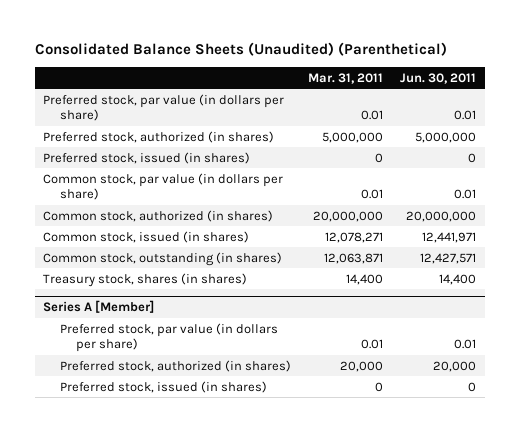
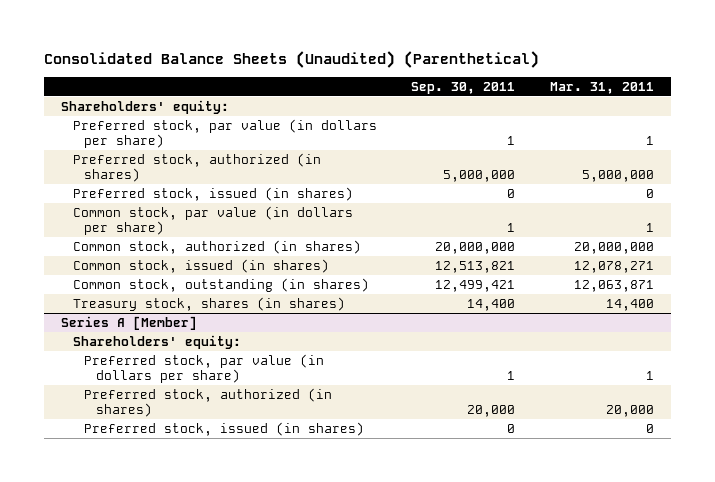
[400,72,477,84] Jun. 30, 2011 -> none
none -> [411,81,516,94] Sep. 30, 2011
none -> [61,99,230,114] Shareholders' equity:
[360,110,383,121] 0.01 -> [645,136,654,146] 1
[360,189,383,200] 0.01 -> [645,223,654,233] 1
none -> [72,334,241,349] Shareholders' equity:
[360,339,383,350] 0.01 -> [645,371,654,381] 1

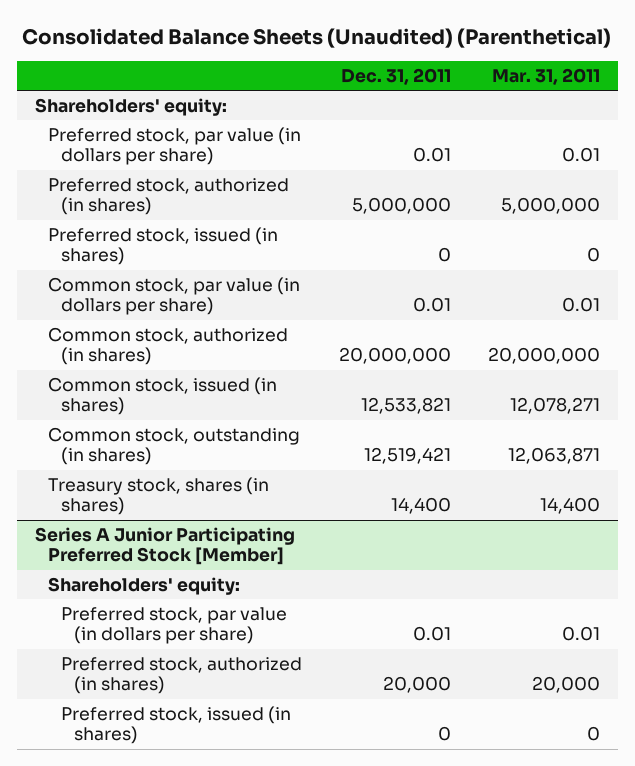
[411,81,516,94] Sep. 30, 2011 -> none
none -> [340,67,451,85] Dec. 31, 2011
[645,136,654,146] 1 -> [561,147,600,163] 0.01
[645,223,654,233] 1 -> [561,297,600,313] 0.01
[61,315,198,330] Series A [Member] -> none
none -> [35,527,296,566] Series A Junior Participating Preferred Stock [Member]
[645,371,654,381] 1 -> [561,626,600,642] 0.01

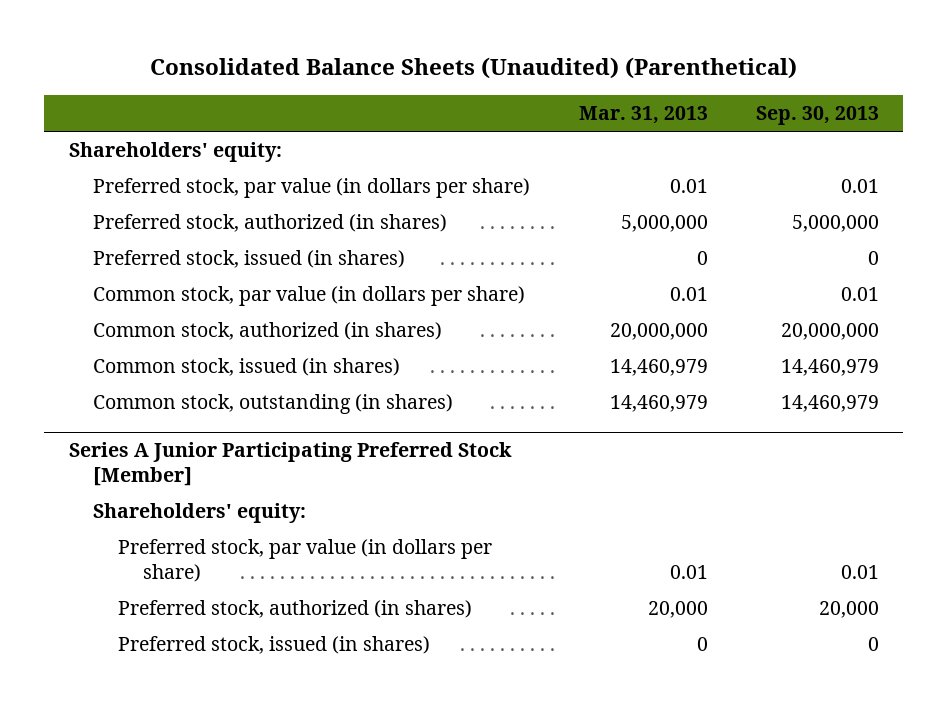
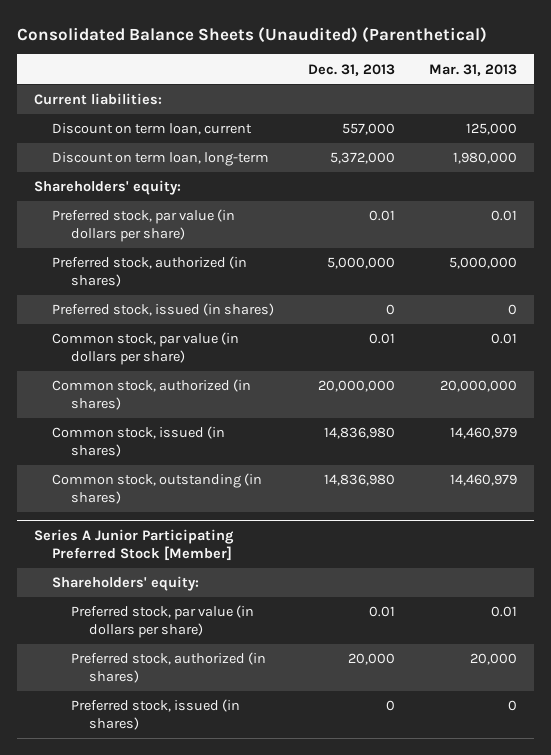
[756,105,880,125] Sep. 30, 2013 -> none
none -> [308,63,396,76] Dec. 31, 2013
none -> [33,93,162,106] Current liabilities:
none -> [52,123,253,136] Discount on term loan, current
none -> [52,152,270,167] Discount on term loan, long-term

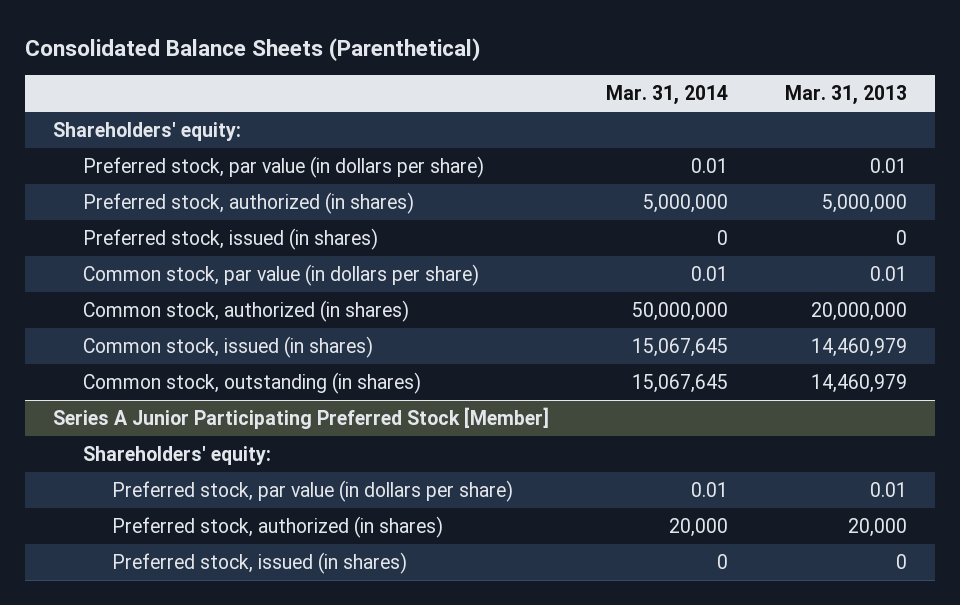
[16,26,487,43] Consolidated Balance Sheets (Unaudited) (Parenthetical) -> [25,37,481,61] Consolidated Balance Sheets (Parenthetical)
[308,63,396,76] Dec. 31, 2013 -> none
none -> [606,85,729,106] Mar. 31, 2014
[33,93,162,106] Current liabilities: -> none
[52,123,253,136] Discount on term loan, current -> none
[52,152,270,167] Discount on term loan, long-term -> none

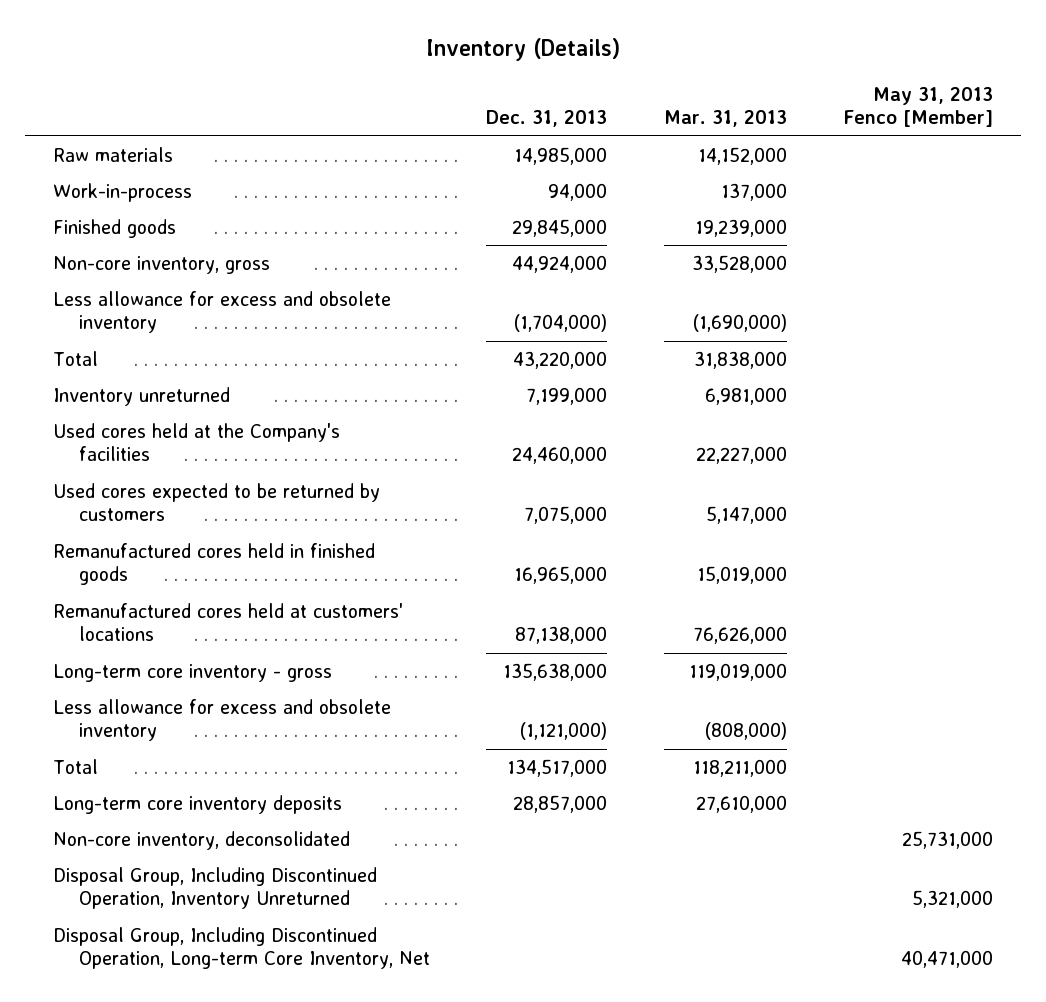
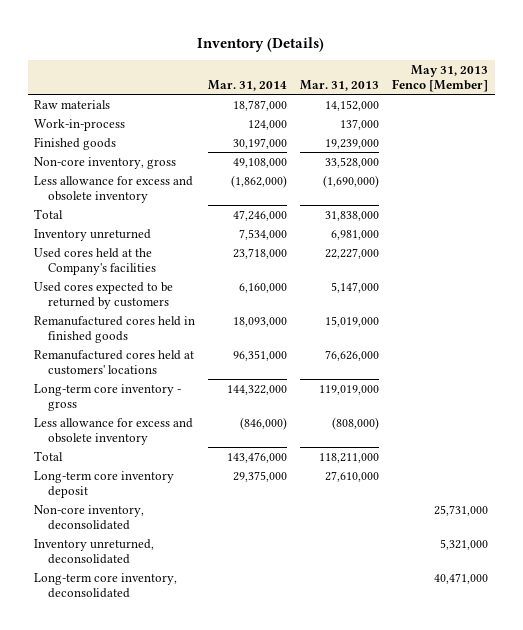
[486,110,608,128] Dec. 31, 2013 -> none
none -> [208,80,288,92] Mar. 31, 2014
[53,794,343,814] Long-term core inventory deposits -> [34,470,175,498] Long-term core inventory deposit
[53,866,378,910] Disposal Group, Including Discontinued Operation, Inventory Unreturned -> [34,538,155,564] Inventory unreturned, deconsolidated
[53,926,430,970] Disposal Group, Including Discontinued Operation, Long-term Core Inventory, Net -> [34,572,178,598] Long-term core inventory, deconsolidated

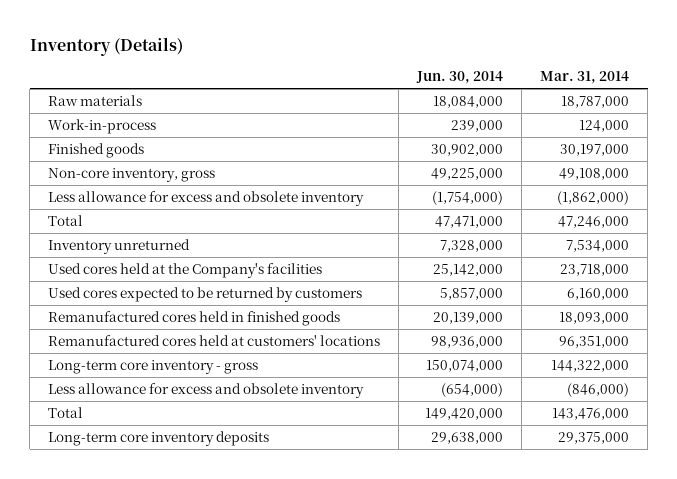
[300,80,380,92] Mar. 31, 2013 -> none
[392,65,489,93] May 31, 2013 Fenco [Member] -> none
none -> [416,71,504,85] Jun. 30, 2014
[34,504,145,530] Non-core inventory, deconsolidated -> none
[34,538,155,564] Inventory unreturned, deconsolidated -> none
[34,572,178,598] Long-term core inventory, deconsolidated -> none
[34,470,175,498] Long-term core inventory deposit -> [48,430,270,446] Long-term core inventory deposits

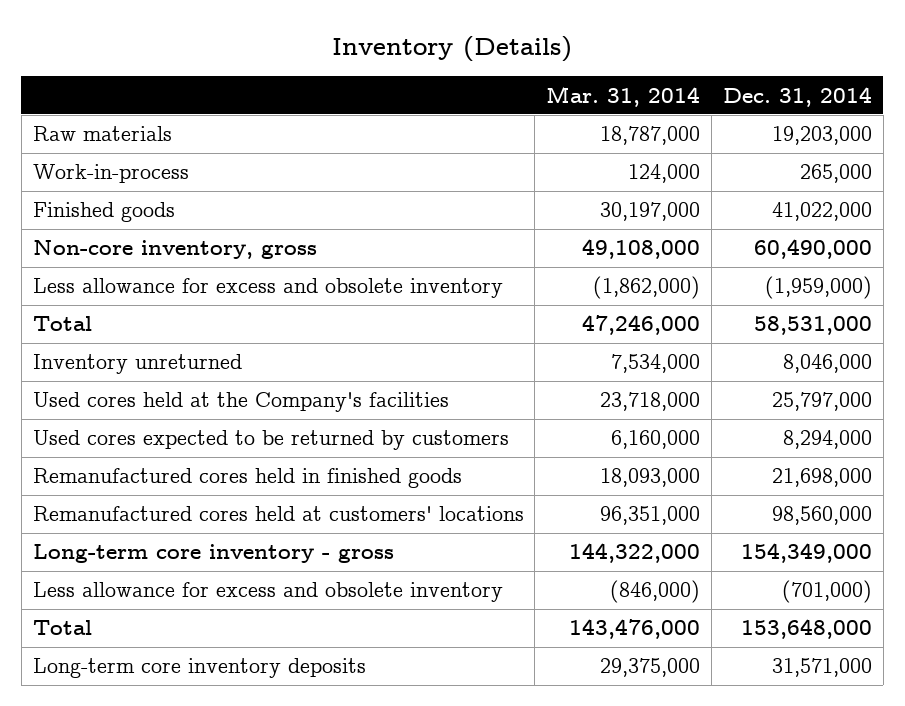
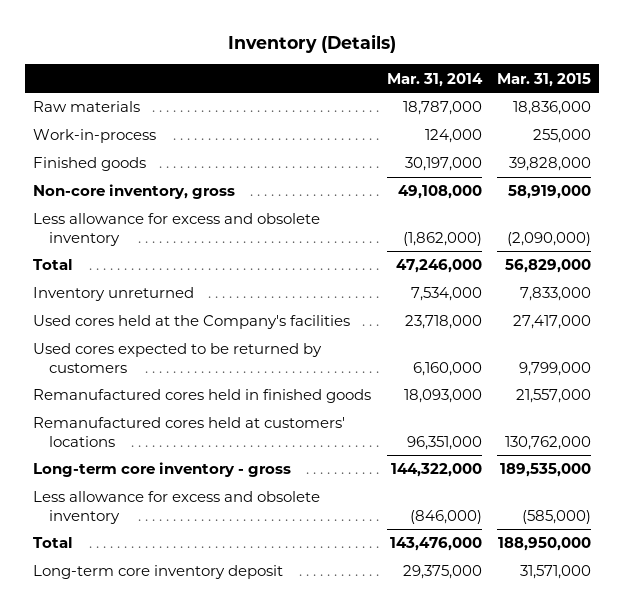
[722,86,872,107] Dec. 31, 2014 -> none
none -> [496,72,591,87] Mar. 31, 2015
[32,658,366,679] Long-term core inventory deposits -> [33,565,284,580] Long-term core inventory deposit

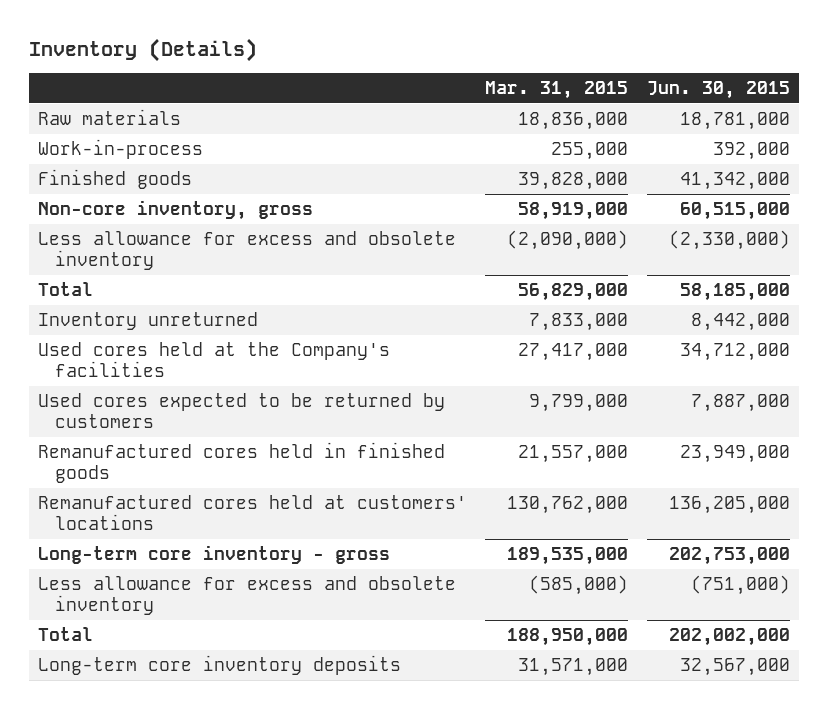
[386,72,483,87] Mar. 31, 2014 -> none
none -> [646,80,790,99] Jun. 30, 2015
[33,565,284,580] Long-term core inventory deposit -> [37,655,401,676] Long-term core inventory deposits

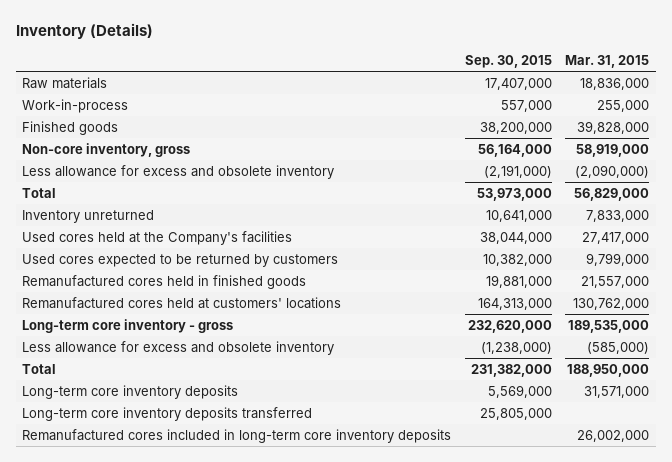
[646,80,790,99] Jun. 30, 2015 -> none
none -> [464,55,552,69] Sep. 30, 2015
none -> [22,406,313,421] Long-term core inventory deposits transferred
none -> [22,428,452,443] Remanufactured cores included in long-term core inventory deposits

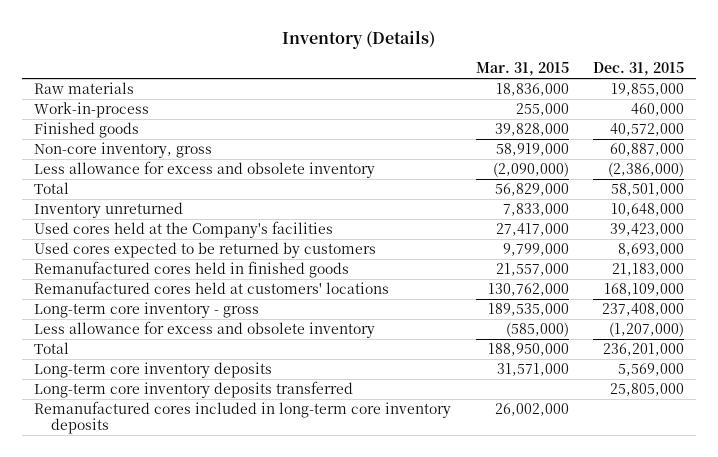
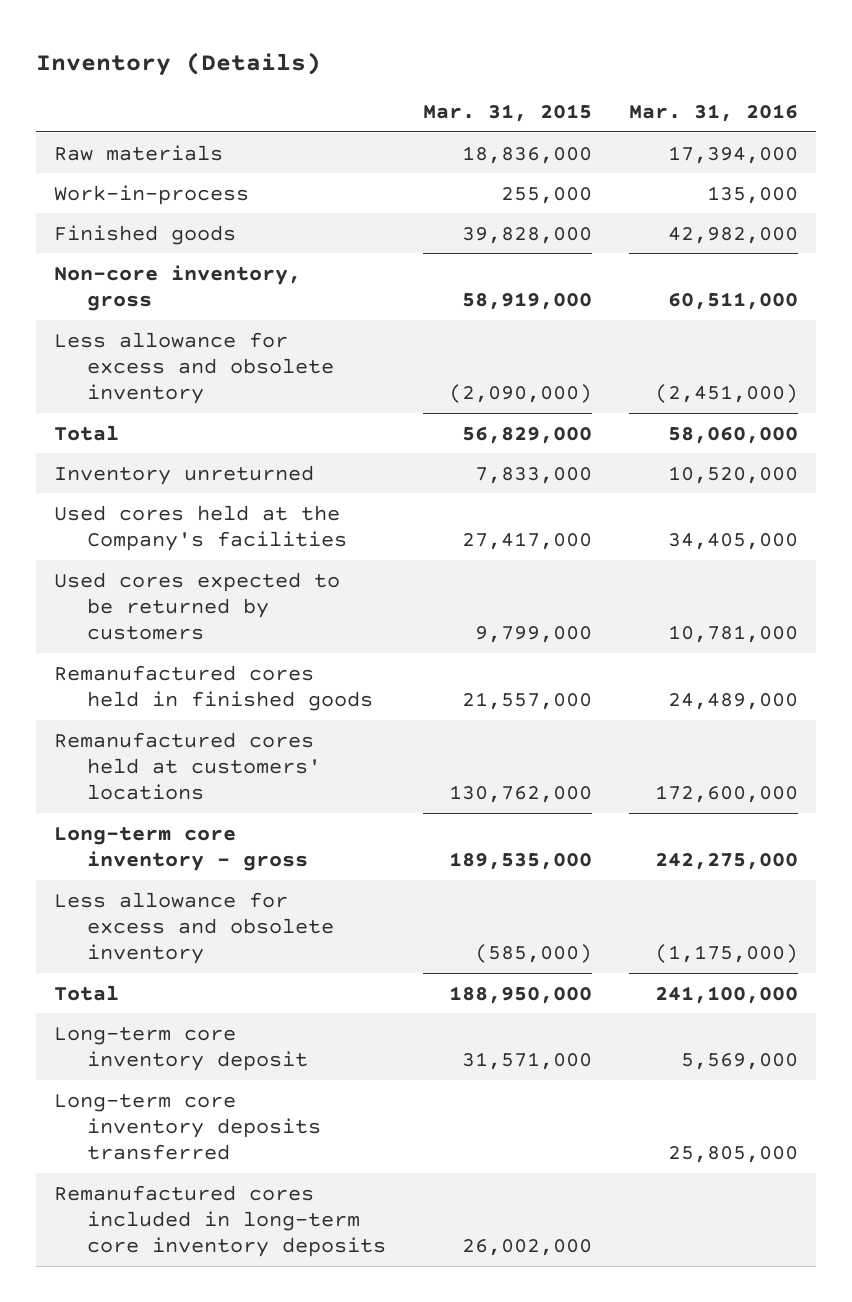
[592,61,684,76] Dec. 31, 2015 -> none
none -> [629,104,799,123] Mar. 31, 2016
[34,362,273,379] Long-term core inventory deposits -> [53,1026,309,1072] Long-term core inventory deposit

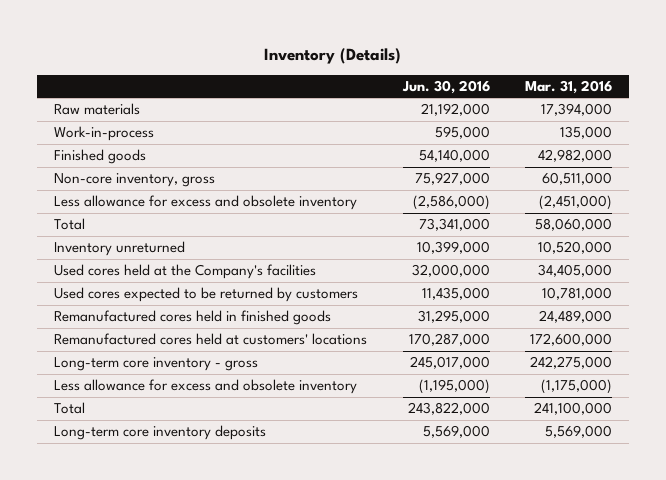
[423,104,593,123] Mar. 31, 2015 -> none
none -> [401,79,490,94] Jun. 30, 2016
[53,1093,322,1161] Long-term core inventory deposits transferred -> none
[53,1184,387,1258] Remanufactured cores included in long-term core inventory deposits -> none
[53,1026,309,1072] Long-term core inventory deposit -> [54,425,267,441] Long-term core inventory deposits

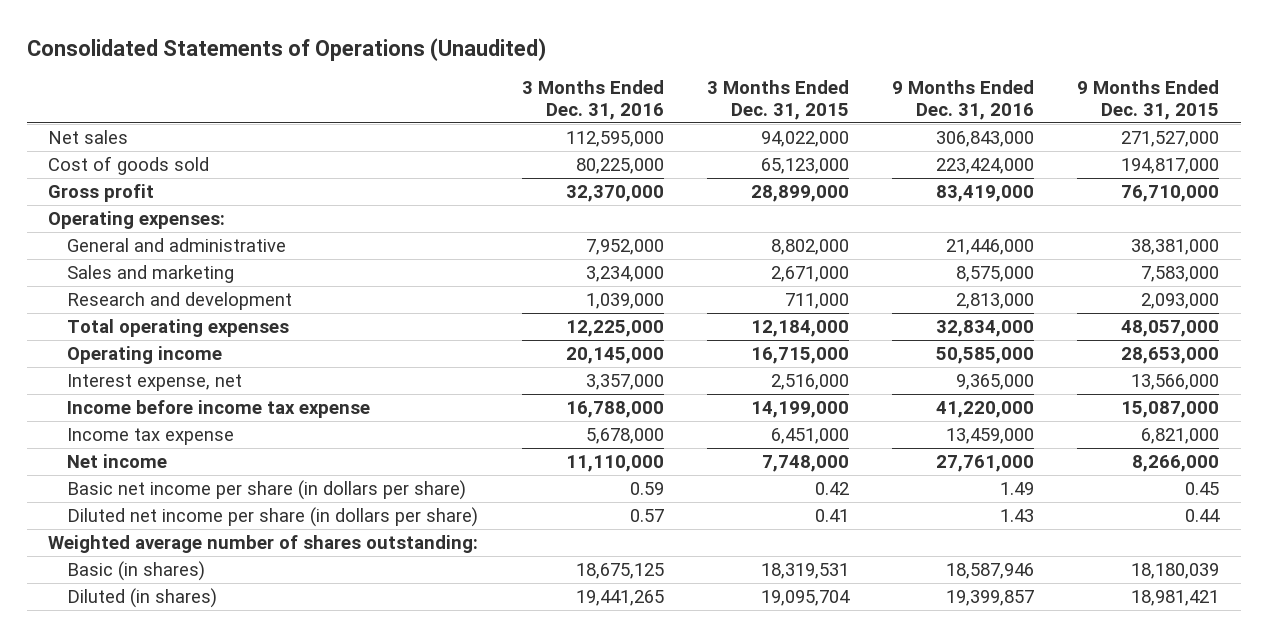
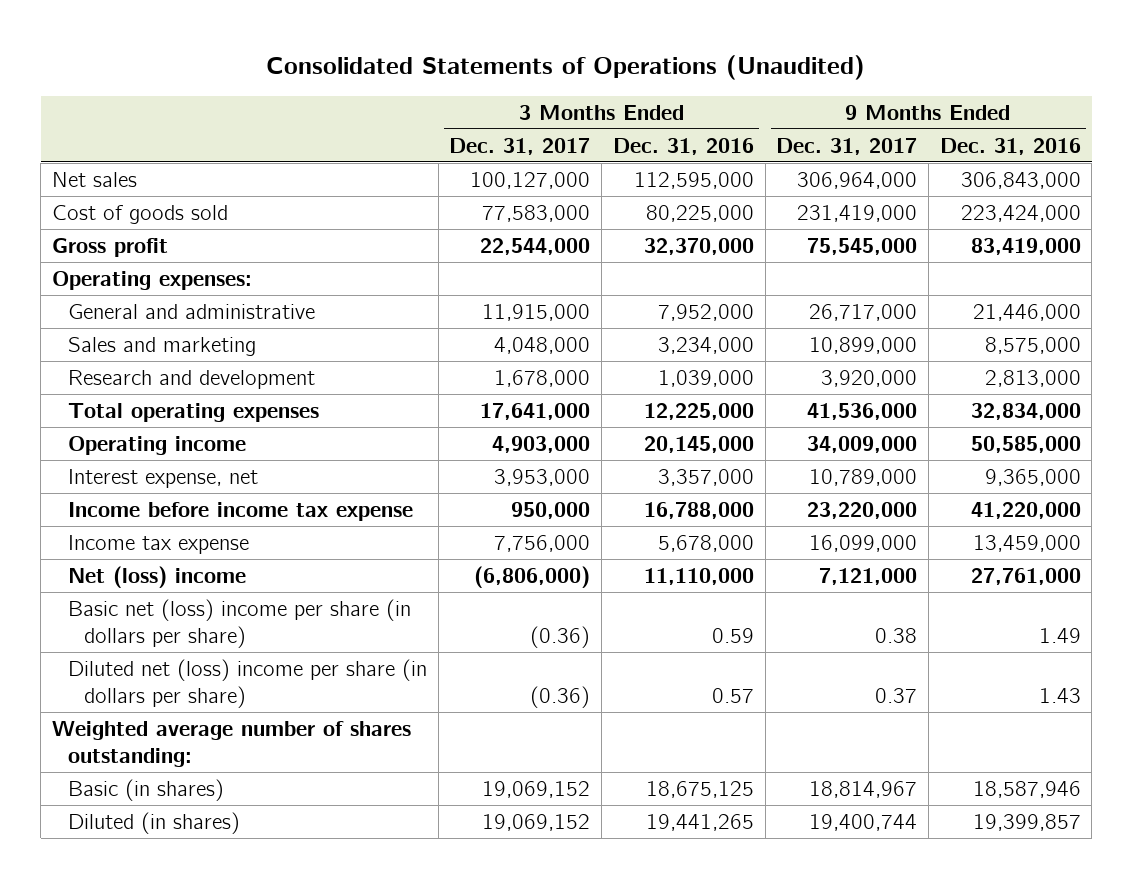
[706,80,849,121] 3 Months Ended Dec. 31, 2015 -> none
[1077,80,1220,121] 9 Months Ended Dec. 31, 2015 -> none
none -> [449,137,591,155] Dec. 31, 2017
none -> [776,137,918,155] Dec. 31, 2017
[66,454,167,469] Net income -> [68,565,247,588] Net (loss) income
[66,480,466,501] Basic net income per share (in dollars per share) -> [68,598,412,648] Basic net (loss) income per share (in dollars per share)
[66,507,478,528] Diluted net income per share (in dollars per share) -> [68,658,428,708] Diluted net (loss) income per share (in dollars per share)

